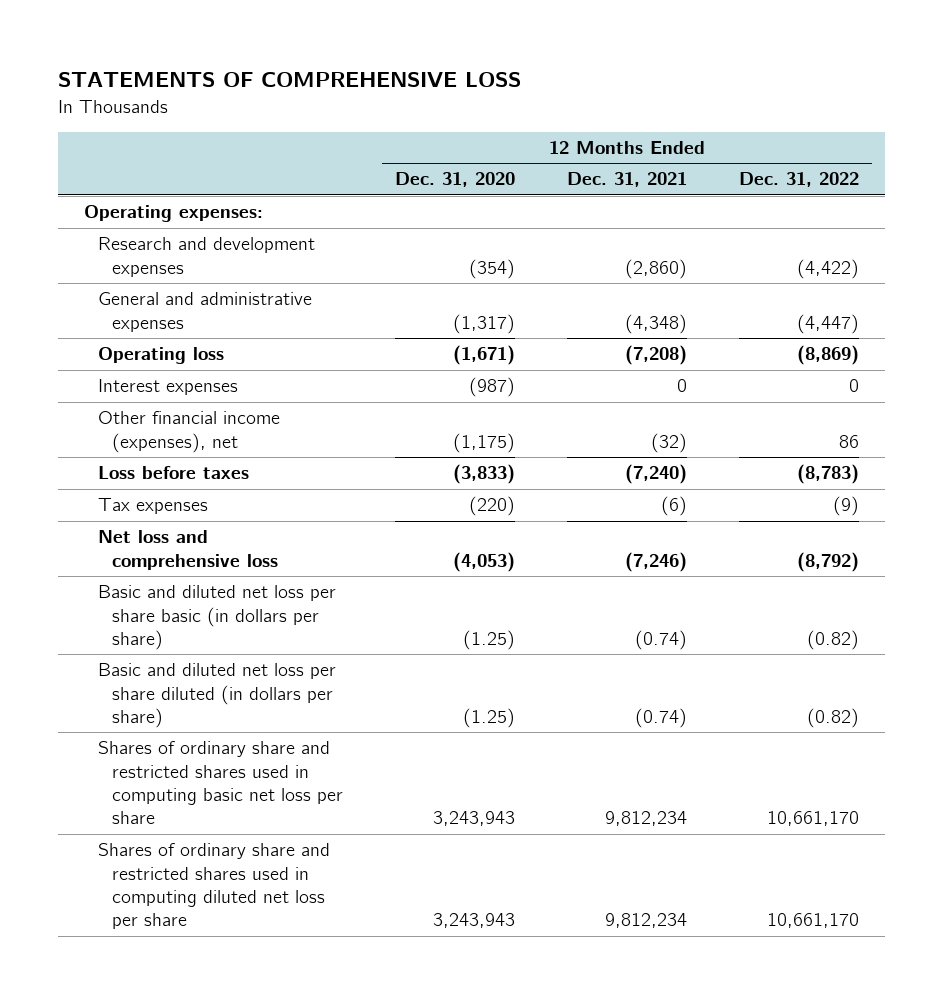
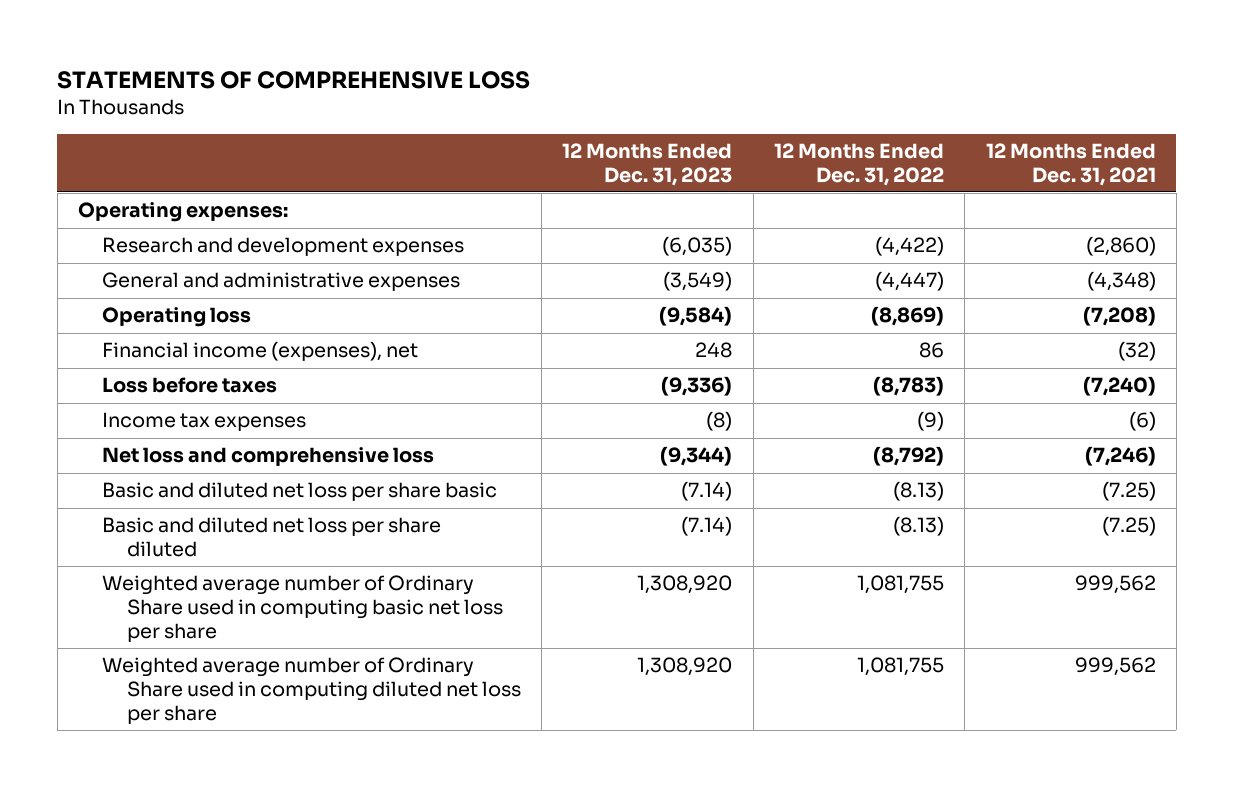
[395,172,516,188] Dec. 31, 2020 -> none
none -> [562,143,733,186] 12 Months Ended Dec. 31, 2023
[97,379,238,396] Interest expenses -> none
[97,411,280,453] Other financial income (expenses), net -> [102,341,419,362] Financial income (expenses), net
[97,498,208,515] Tax expenses -> [102,412,307,432] Income tax expenses
[97,585,336,651] Basic and diluted net loss per share basic (in dollars per share) -> [102,482,498,502] Basic and diluted net loss per share basic
[635,630,688,651] (0.74) -> [1101,481,1156,502] (7.25)
[807,630,860,651] (0.82) -> [892,481,944,502] (8.13)
[97,663,336,729] Basic and diluted net loss per share diluted (in dollars per share) -> [102,517,442,558] Basic and diluted net loss per share diluted
[635,708,688,729] (0.74) -> [1101,516,1156,537] (7.25)
[807,708,860,729] (0.82) -> [892,516,944,537] (8.13)
[97,741,344,825] Shares of ordinary share and restricted shares used in computing basic net loss per share -> [102,575,503,642] Weighted average number of Ordinary Share used in computing basic net loss per share
[605,811,688,827] 9,812,234 -> [1074,575,1156,595] 999,562
[767,811,860,827] 10,661,170 -> [856,575,944,595] 1,081,755
[97,843,330,930] Shares of ordinary share and restricted shares used in computing diluted net loss per share -> [102,657,521,724] Weighted average number of Ordinary Share used in computing diluted net loss per share
[605,913,688,929] 9,812,234 -> [1074,657,1156,677] 999,562
[767,913,860,929] 10,661,170 -> [856,657,944,677] 1,081,755

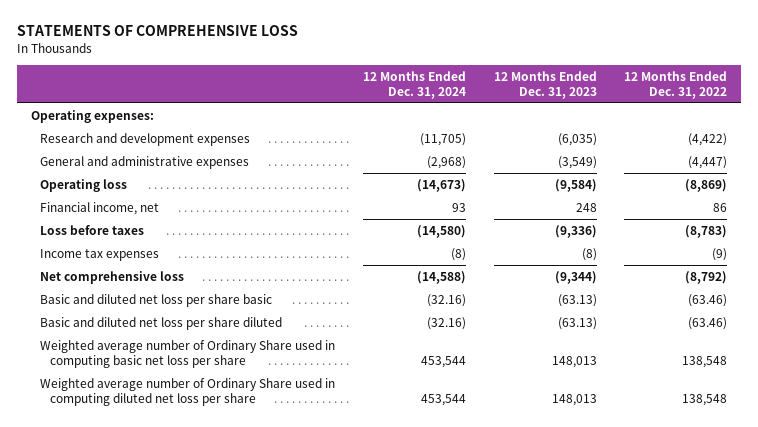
[985,143,1156,186] 12 Months Ended Dec. 31, 2021 -> none
none -> [363,70,467,99] 12 Months Ended Dec. 31, 2024
[102,341,419,362] Financial income (expenses), net -> [40,201,160,215] Financial income, net
[102,447,435,467] Net loss and comprehensive loss -> [40,270,185,284] Net comprehensive loss
[681,481,733,502] (7.14) -> [557,293,597,307] (63.13)
[892,481,944,502] (8.13) -> [688,293,728,307] (63.46)
[681,516,733,537] (7.14) -> [557,316,597,330] (63.13)
[892,516,944,537] (8.13) -> [688,316,728,330] (63.46)
[637,575,733,595] 1,308,920 -> [551,356,597,369] 148,013
[856,575,944,595] 1,081,755 -> [682,356,728,369] 138,548
[637,657,733,677] 1,308,920 -> [551,394,597,407] 148,013
[856,657,944,677] 1,081,755 -> [682,394,728,407] 138,548

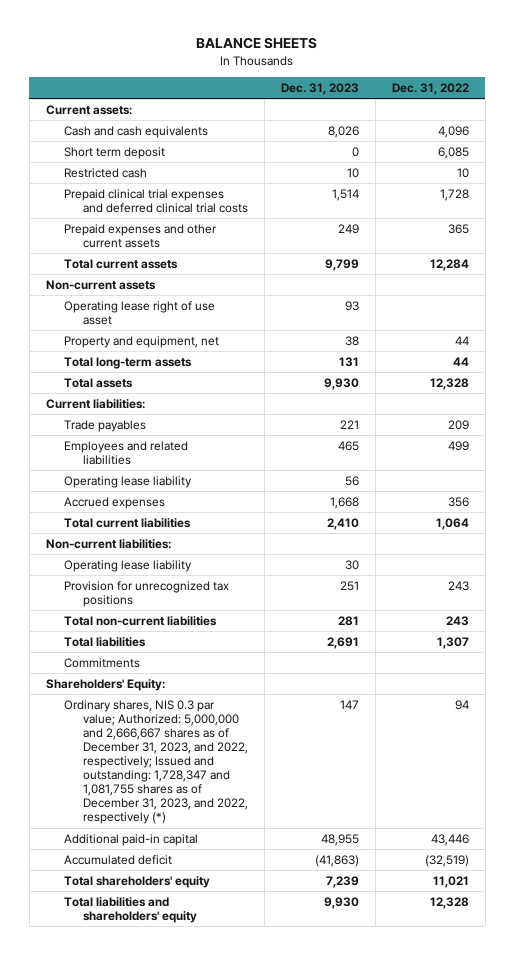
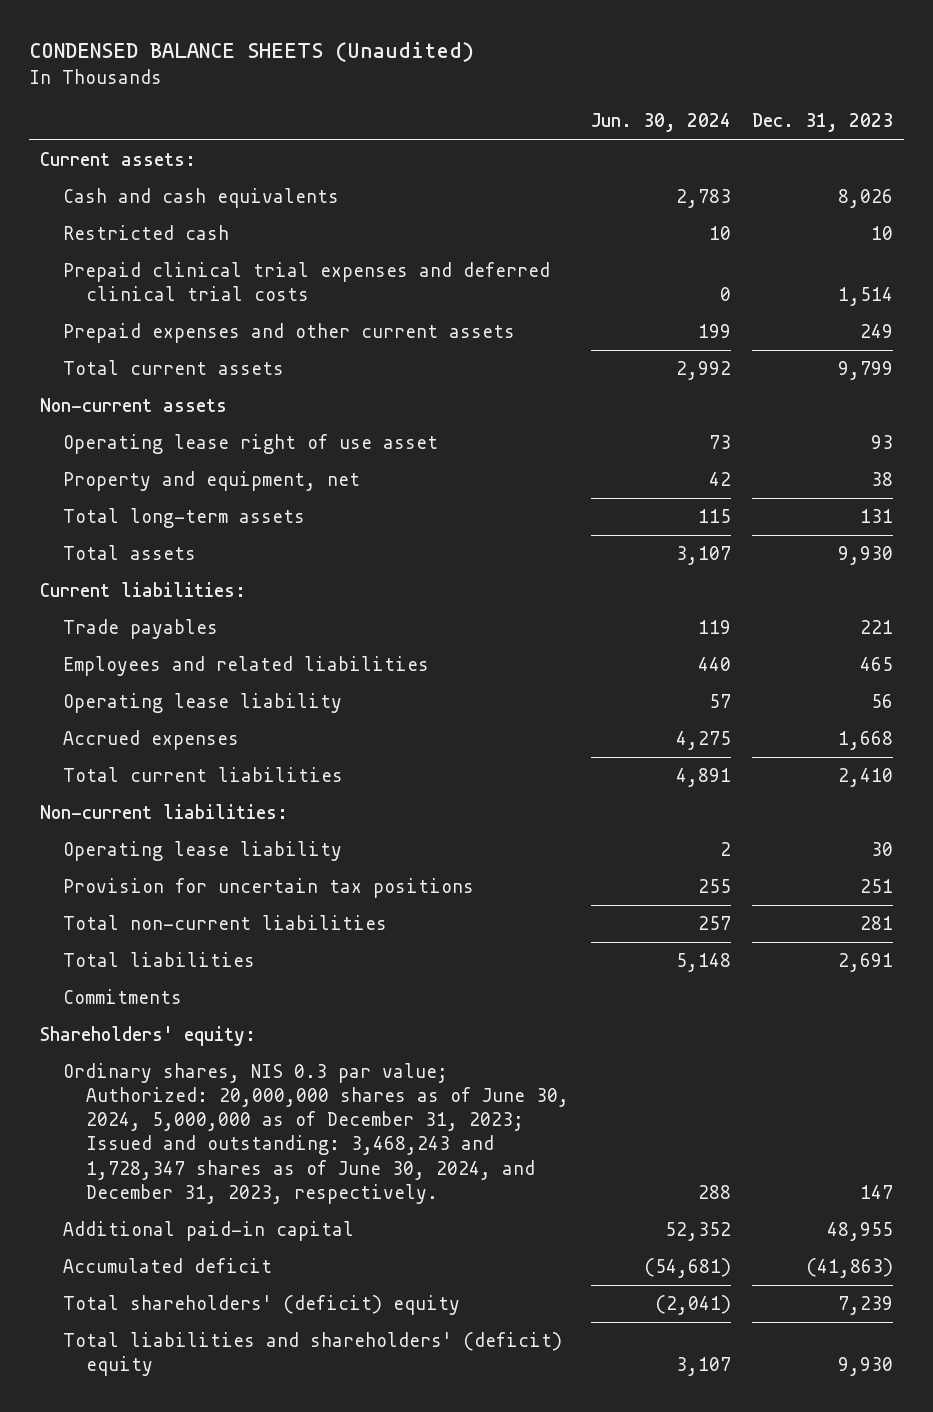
[196,37,318,50] BALANCE SHEETS -> [29,42,475,63] CONDENSED BALANCE SHEETS (Unaudited)
[391,83,469,96] Dec. 31, 2022 -> none
none -> [590,113,731,133] Jun. 30, 2024
[64,146,166,159] Short term deposit -> none
[64,580,230,608] Provision for unrecognized tax positions -> [62,878,474,899] Provision for uncertain tax positions
[45,678,165,691] Shareholders' Equity: -> [39,1026,256,1047] Shareholders' equity:
[64,699,248,825] Ordinary shares, NIS 0.3 par value; Authorized: 5,000,000 and 2,666,667 shares as of December 31, 2023, and 2022, respectively; Issued and outstanding: 1,728,347 and 1,081,755 shares as of December 31, 2023, and 2022, respectively (*) -> [62,1063,569,1204] Ordinary shares, NIS 0.3 par value; Authorized: 20,000,000 shares as of June 30, 2024, 5,000,000 as of December 31, 2023; Issued and outstanding: 3,468,243 and 1,728,347 shares as of June 30, 2024, and December 31, 2023, respectively.
[64,875,211,888] Total shareholders' equity -> [62,1295,460,1316] Total shareholders' (deficit) equity
[64,896,197,924] Total liabilities and shareholders' equity -> [62,1332,562,1377] Total liabilities and shareholders' (deficit) equity

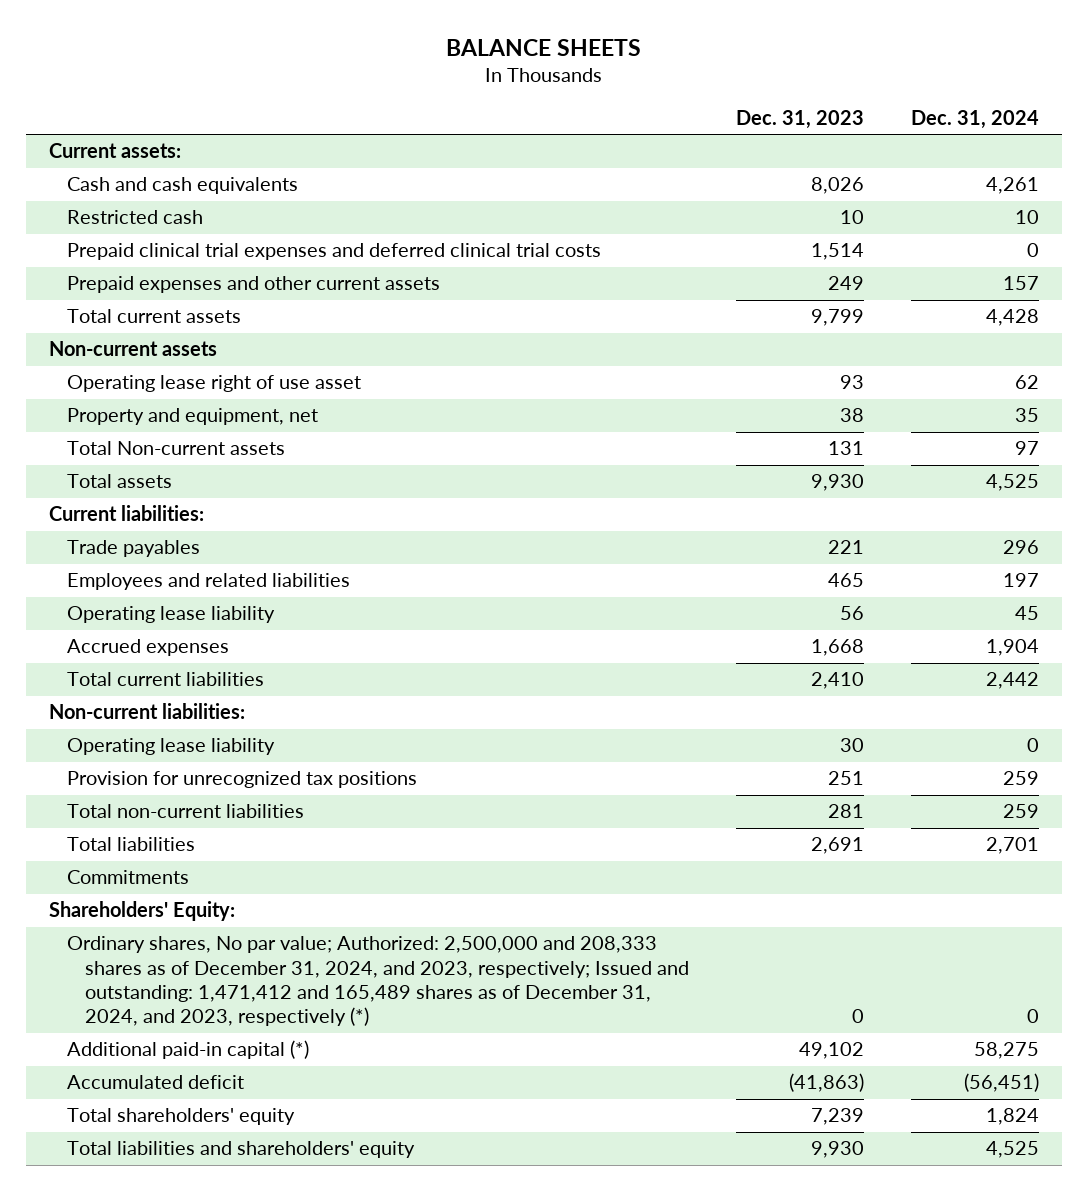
[29,42,475,63] CONDENSED BALANCE SHEETS (Unaudited) -> [446,38,642,56] BALANCE SHEETS
[590,113,731,133] Jun. 30, 2024 -> none
none -> [910,109,1039,129] Dec. 31, 2024
[62,508,305,529] Total long-term assets -> [67,441,286,456] Total Non-current assets
[62,878,474,899] Provision for uncertain tax positions -> [67,771,418,789] Provision for unrecognized tax positions
[39,1026,256,1047] Shareholders' equity: -> [49,901,236,922] Shareholders' Equity:
[62,1063,569,1204] Ordinary shares, NIS 0.3 par value; Authorized: 20,000,000 shares as of June 30, 2024, 5,000,000 as of December 31, 2023; Issued and outstanding: 3,468,243 and 1,728,347 shares as of June 30, 2024, and December 31, 2023, respectively. -> [67,936,690,1027] Ordinary shares, No par value; Authorized: 2,500,000 and 208,333 shares as of December 31, 2024, and 2023, respectively; Issued and outstanding: 1,471,412 and 165,489 shares as of December 31, 2024, and 2023, respectively (*)
[860,1184,894,1199] 147 -> [851,1009,864,1024] 0
[62,1221,354,1242] Additional paid-in capital -> [67,1040,310,1060] Additional paid-in capital (*)
[827,1222,894,1242] 48,955 -> [798,1042,864,1060] 49,102
[62,1295,460,1316] Total shareholders' (deficit) equity -> [67,1108,296,1126] Total shareholders' equity
[62,1332,562,1377] Total liabilities and shareholders' (deficit) equity -> [67,1141,416,1159] Total liabilities and shareholders' equity

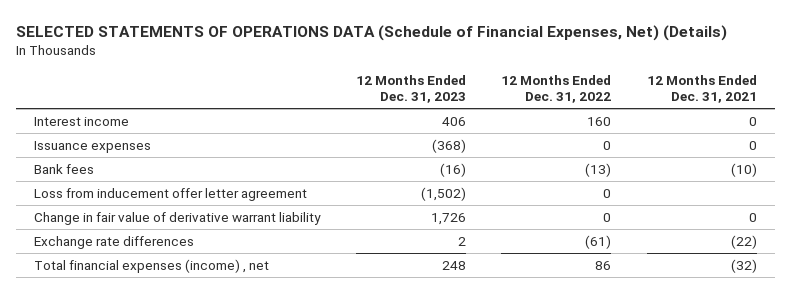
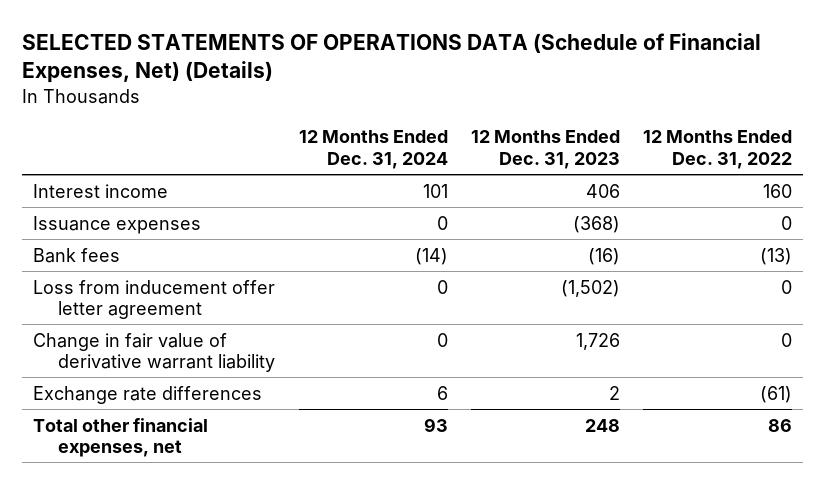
[646,75,757,104] 12 Months Ended Dec. 31, 2021 -> none
none -> [298,130,448,169] 12 Months Ended Dec. 31, 2024
[34,258,270,273] Total financial expenses (income) , net -> [33,417,209,458] Total other financial expenses, net

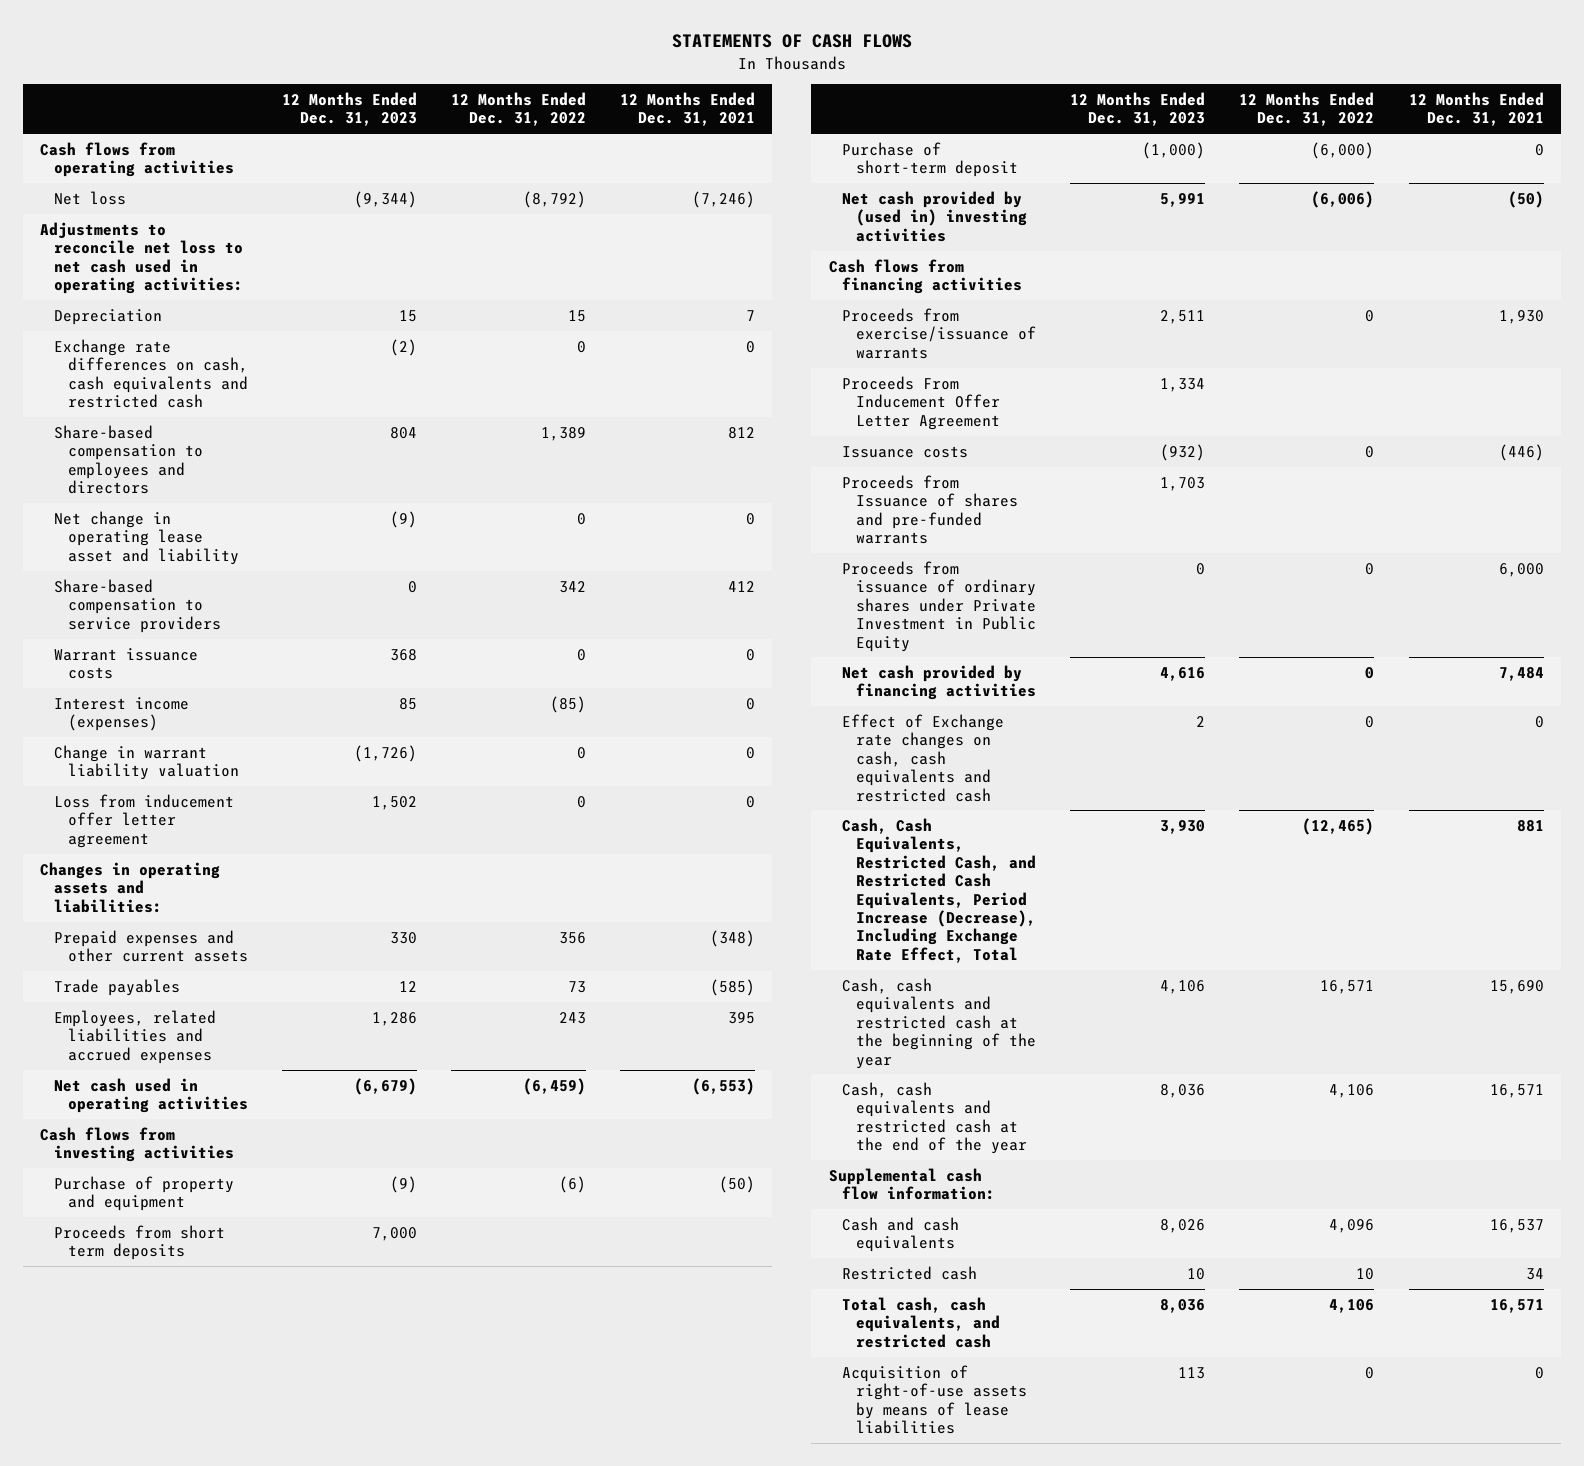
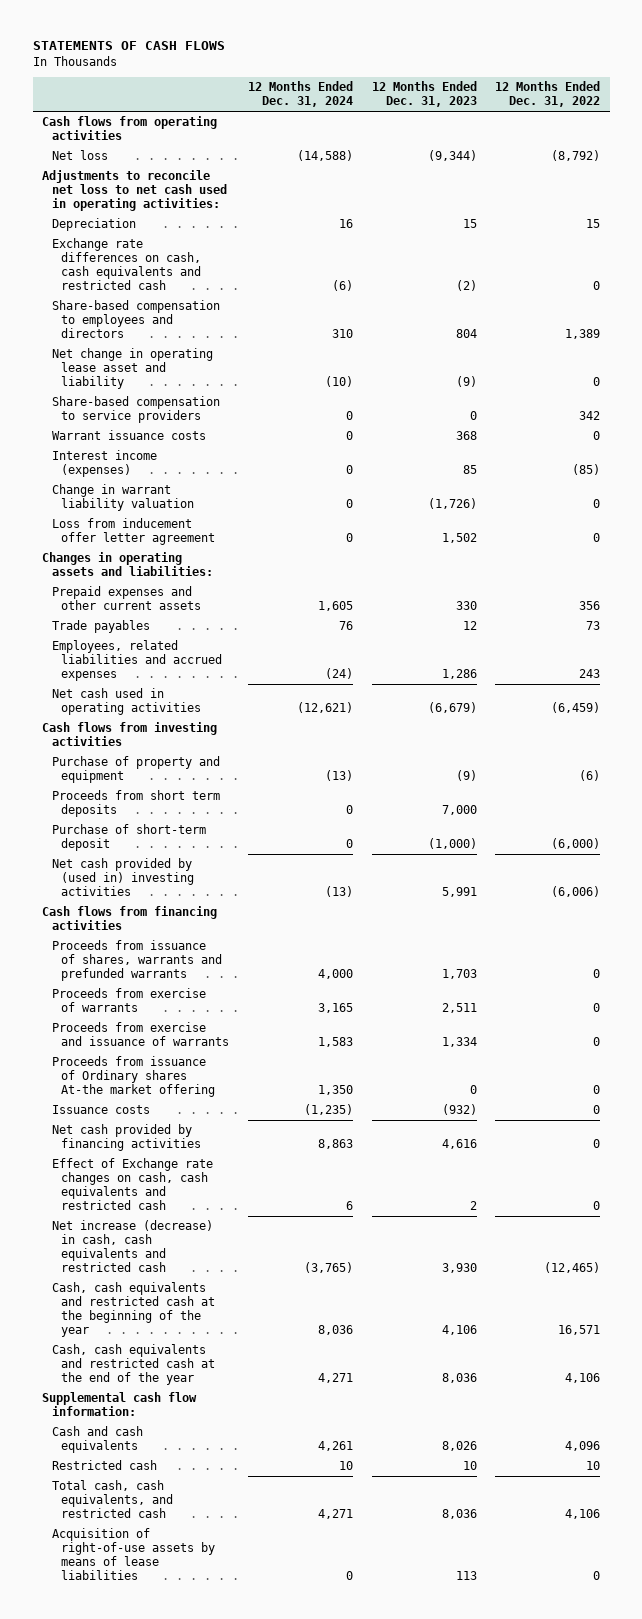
[620,92,756,127] 12 Months Ended Dec. 31, 2021 -> none
none -> [248,81,354,108] 12 Months Ended Dec. 31, 2024
[842,375,1001,430] Proceeds From Inducement Offer Letter Agreement -> none
none -> [51,940,223,982] Proceeds from issuance of shares, warrants and prefunded warrants
[842,307,1037,359] Proceeds from exercise/issuance of warrants -> [51,988,206,1013] Proceeds from exercise of warrants
none -> [51,1022,230,1047] Proceeds from exercise and issuance of warrants
none -> [51,1056,216,1098] Proceeds from issuance of Ordinary shares At-the market offering
[842,474,1019,545] Proceeds from Issuance of shares and pre-funded warrants -> none
[842,560,1037,652] Proceeds from issuance of ordinary shares under Private Investment in Public Equity -> none
[842,817,1037,963] Cash, Cash Equivalents, Restricted Cash, and Restricted Cash Equivalents, Period Increase (Decrease), Including Exchange Rate Effect, Total -> [51,1220,213,1273] Net increase (decrease) in cash, cash equivalents and restricted cash

